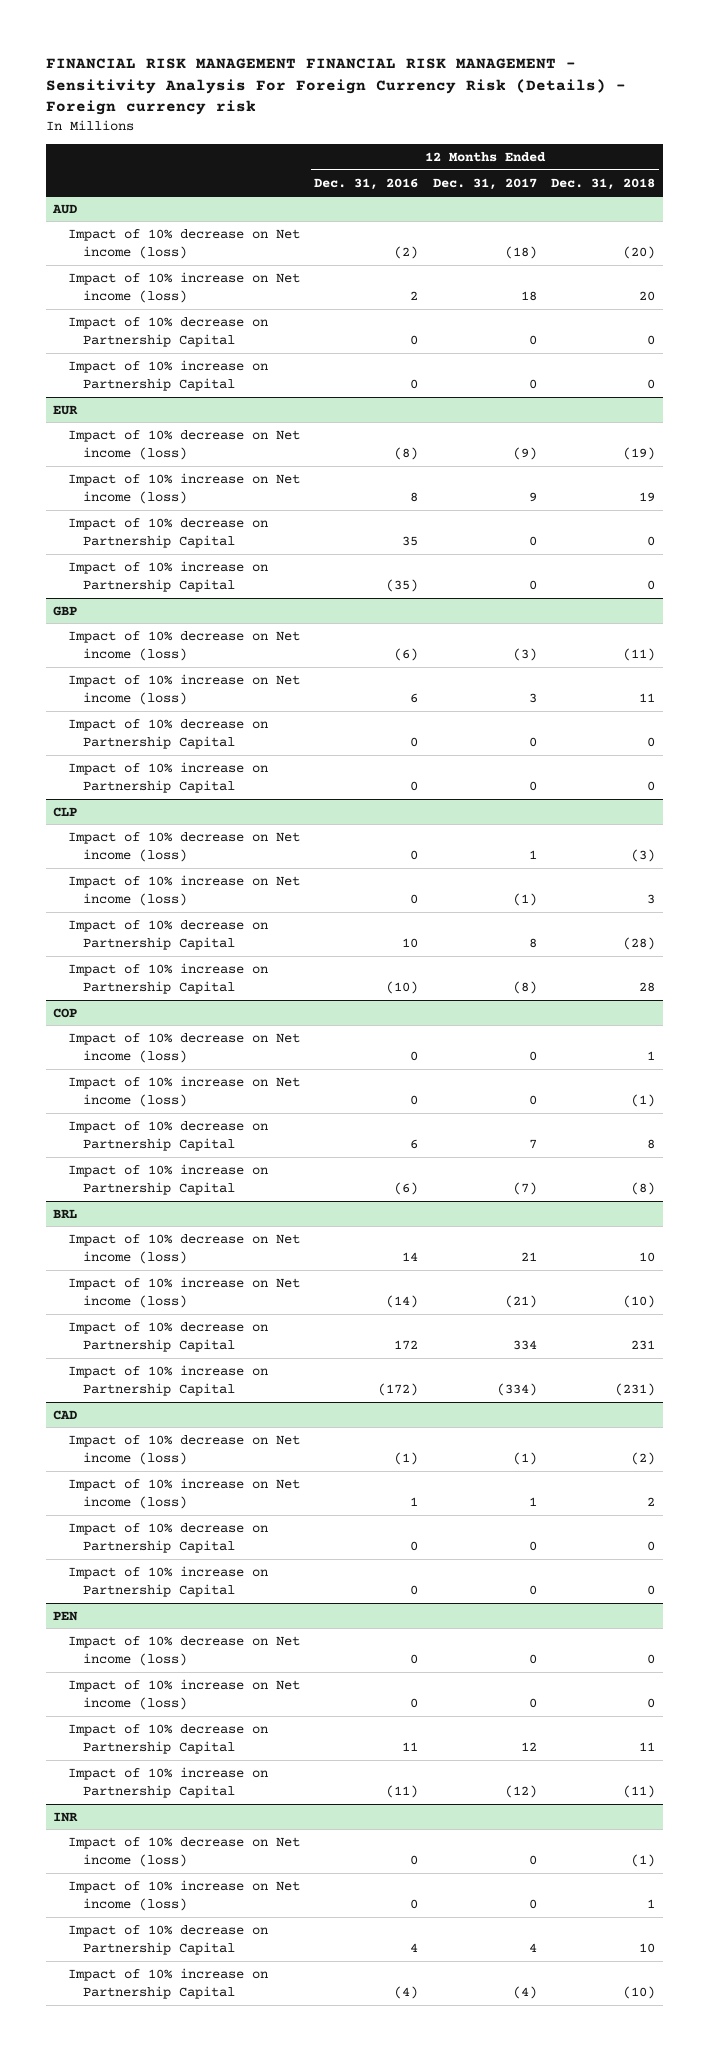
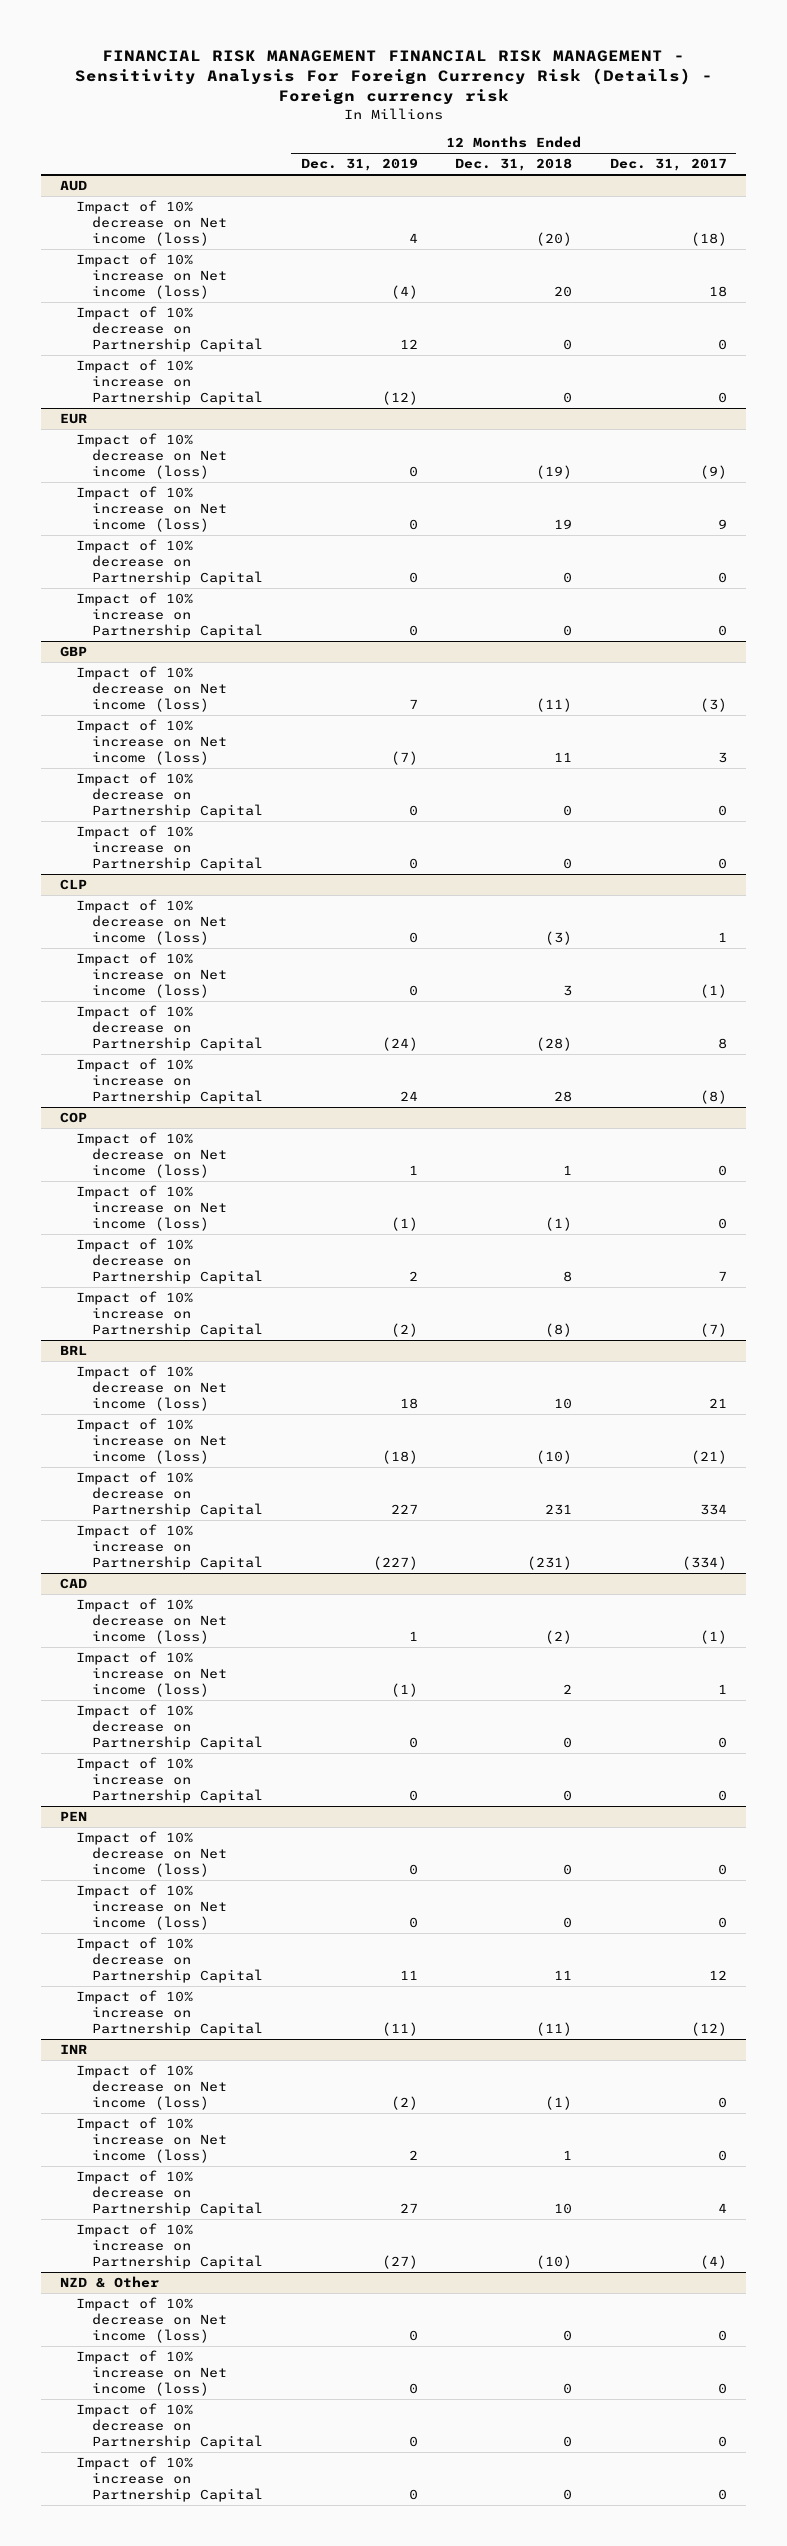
[314,177,419,190] Dec. 31, 2016 -> none
none -> [300,158,418,172] Dec. 31, 2019
none -> [60,2276,160,2289] NZD & Other
none -> [76,2297,228,2343] Impact of 10% decrease on Net income (loss)
none -> [76,2350,228,2396] Impact of 10% increase on Net income (loss)
none -> [76,2403,264,2449] Impact of 10% decrease on Partnership Capital
none -> [76,2456,264,2502] Impact of 10% increase on Partnership Capital

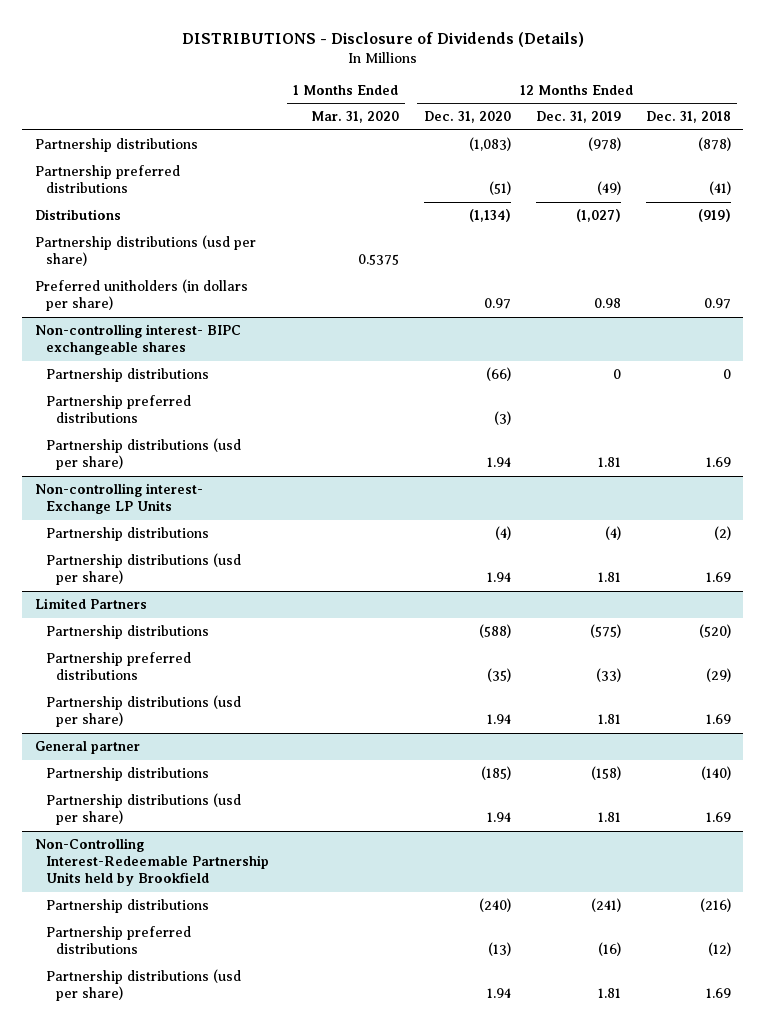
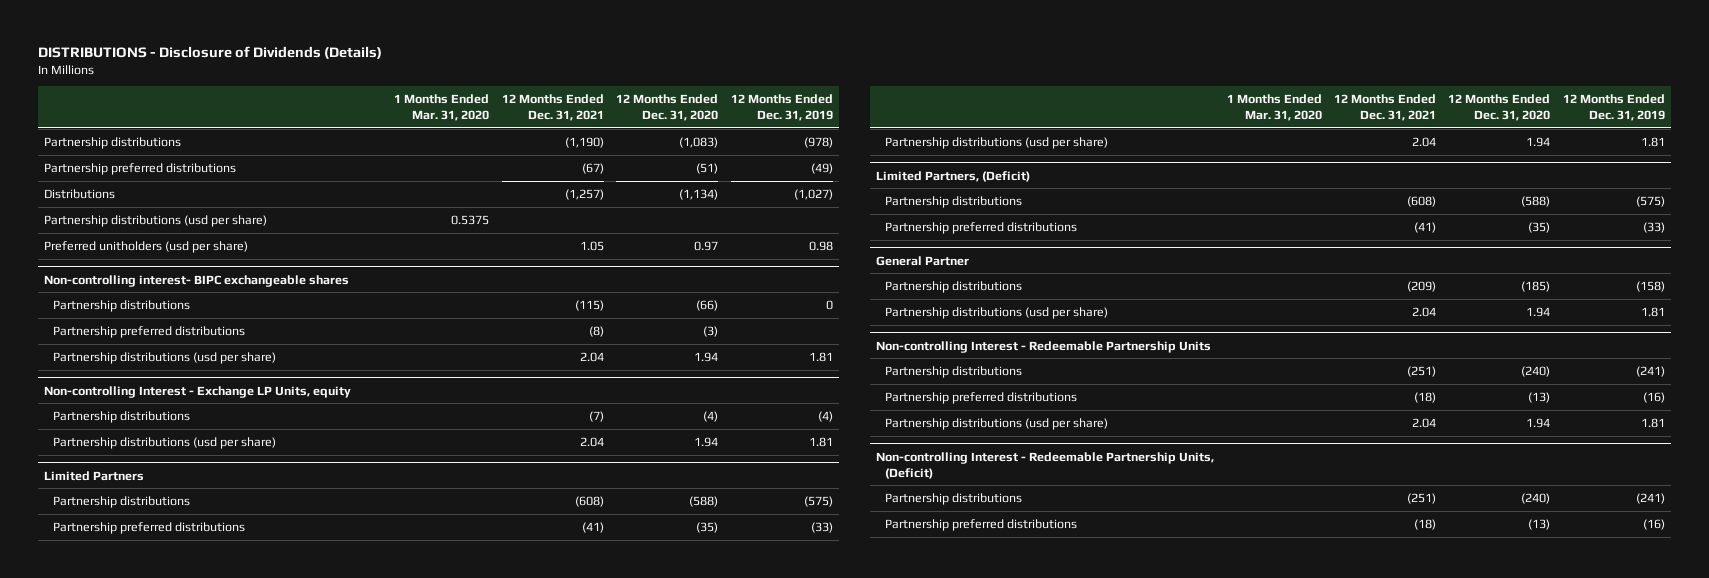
[645,111,731,124] Dec. 31, 2018 -> none
none -> [501,93,604,121] 12 Months Ended Dec. 31, 2021
[34,279,248,312] Preferred unitholders (in dollars per share) -> [43,240,248,253] Preferred unitholders (usd per share)
[34,483,203,515] Non-controlling interest- Exchange LP Units -> [43,385,351,398] Non-controlling Interest - Exchange LP Units, equity
none -> [876,170,1031,182] Limited Partners, (Deficit)
none -> [885,195,1023,208] Partnership distributions
none -> [885,221,1078,234] Partnership preferred distributions
[34,741,140,755] General partner -> [876,255,970,266] General Partner
[34,838,269,887] Non-Controlling Interest-Redeemable Partnership Units held by Brookfield -> [876,340,1212,353] Non-controlling Interest - Redeemable Partnership Units
none -> [876,451,1215,479] Non-controlling Interest - Redeemable Partnership Units, (Deficit)
none -> [885,492,1023,505] Partnership distributions
none -> [885,518,1078,531] Partnership preferred distributions

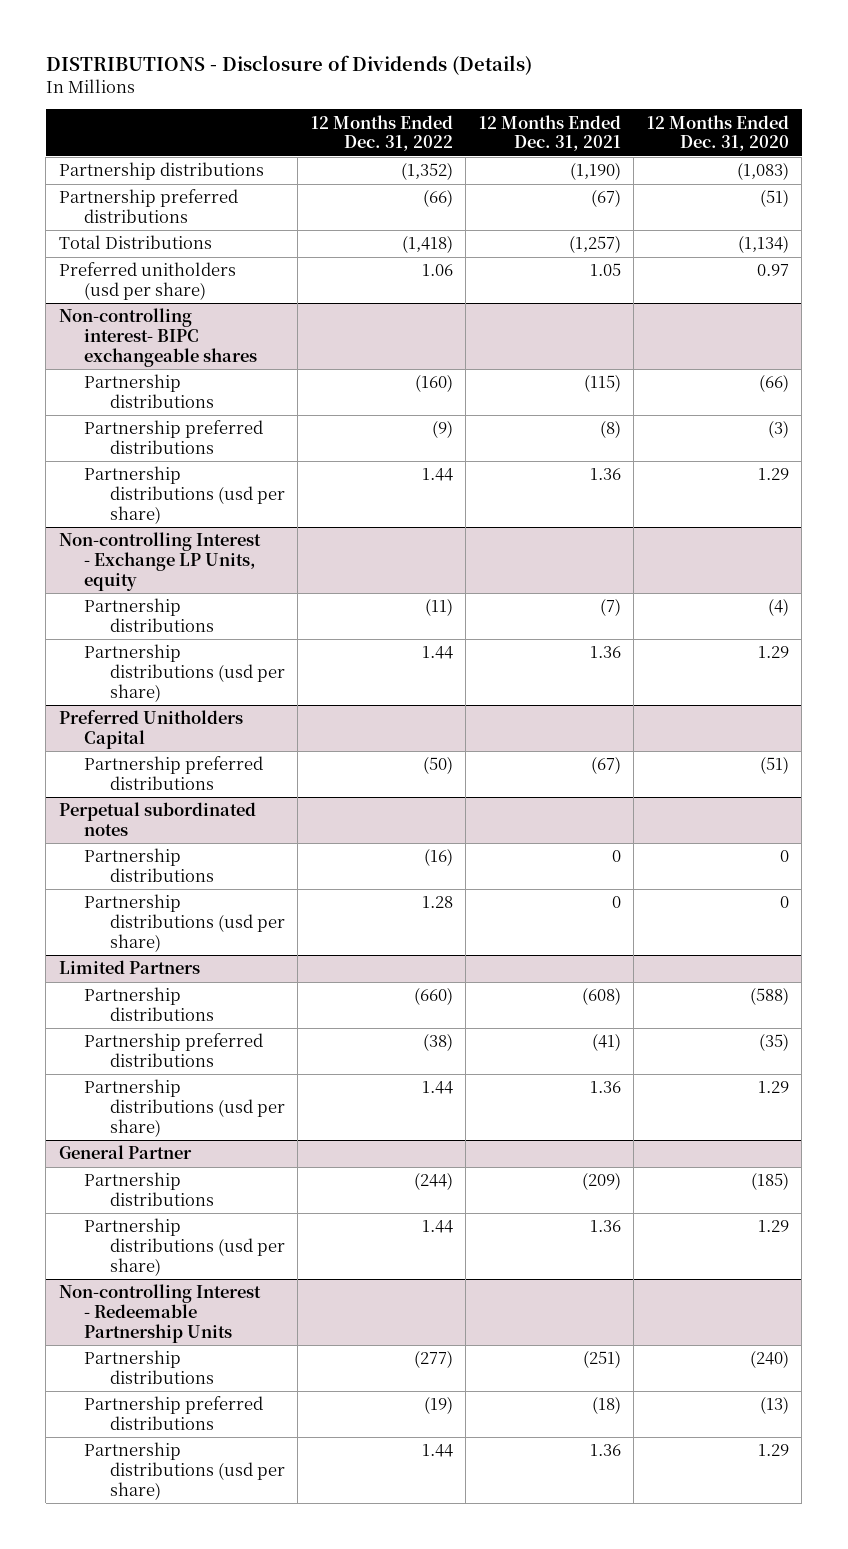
[394,93,490,121] 1 Months Ended Mar. 31, 2020 -> none
[730,93,833,121] 12 Months Ended Dec. 31, 2019 -> none
none -> [310,114,453,152] 12 Months Ended Dec. 31, 2022
[43,214,267,227] Partnership distributions (usd per share) -> none
[43,188,115,199] Distributions -> [58,235,212,250] Total Distributions
[579,351,604,362] 2.04 -> [589,468,621,481] 1.36
[694,351,719,362] 1.94 -> [757,468,789,481] 1.29
[579,436,604,447] 2.04 -> [589,646,621,659] 1.36
[694,436,719,447] 1.94 -> [757,646,789,659] 1.29
none -> [58,710,243,749] Preferred Unitholders Capital
none -> [84,756,264,790] Partnership preferred distributions
none -> [58,802,256,836] Perpetual subordinated notes
none -> [84,848,215,882] Partnership distributions
none -> [84,894,286,952] Partnership distributions (usd per share)
[876,170,1031,182] Limited Partners, (Deficit) -> none
[885,195,1023,208] Partnership distributions -> none
[885,221,1078,234] Partnership preferred distributions -> none
[1411,136,1436,147] 2.04 -> [589,1081,621,1094] 1.36
[1526,136,1551,147] 1.94 -> [757,1081,789,1094] 1.29
[1411,306,1436,317] 2.04 -> [589,1220,621,1233] 1.36
[1526,306,1551,317] 1.94 -> [757,1220,789,1233] 1.29
[876,451,1215,479] Non-controlling Interest - Redeemable Partnership Units, (Deficit) -> none
[885,492,1023,505] Partnership distributions -> none
[885,518,1078,531] Partnership preferred distributions -> none
[1411,417,1436,428] 2.04 -> [589,1444,621,1457] 1.36
[1526,417,1551,428] 1.94 -> [757,1444,789,1457] 1.29

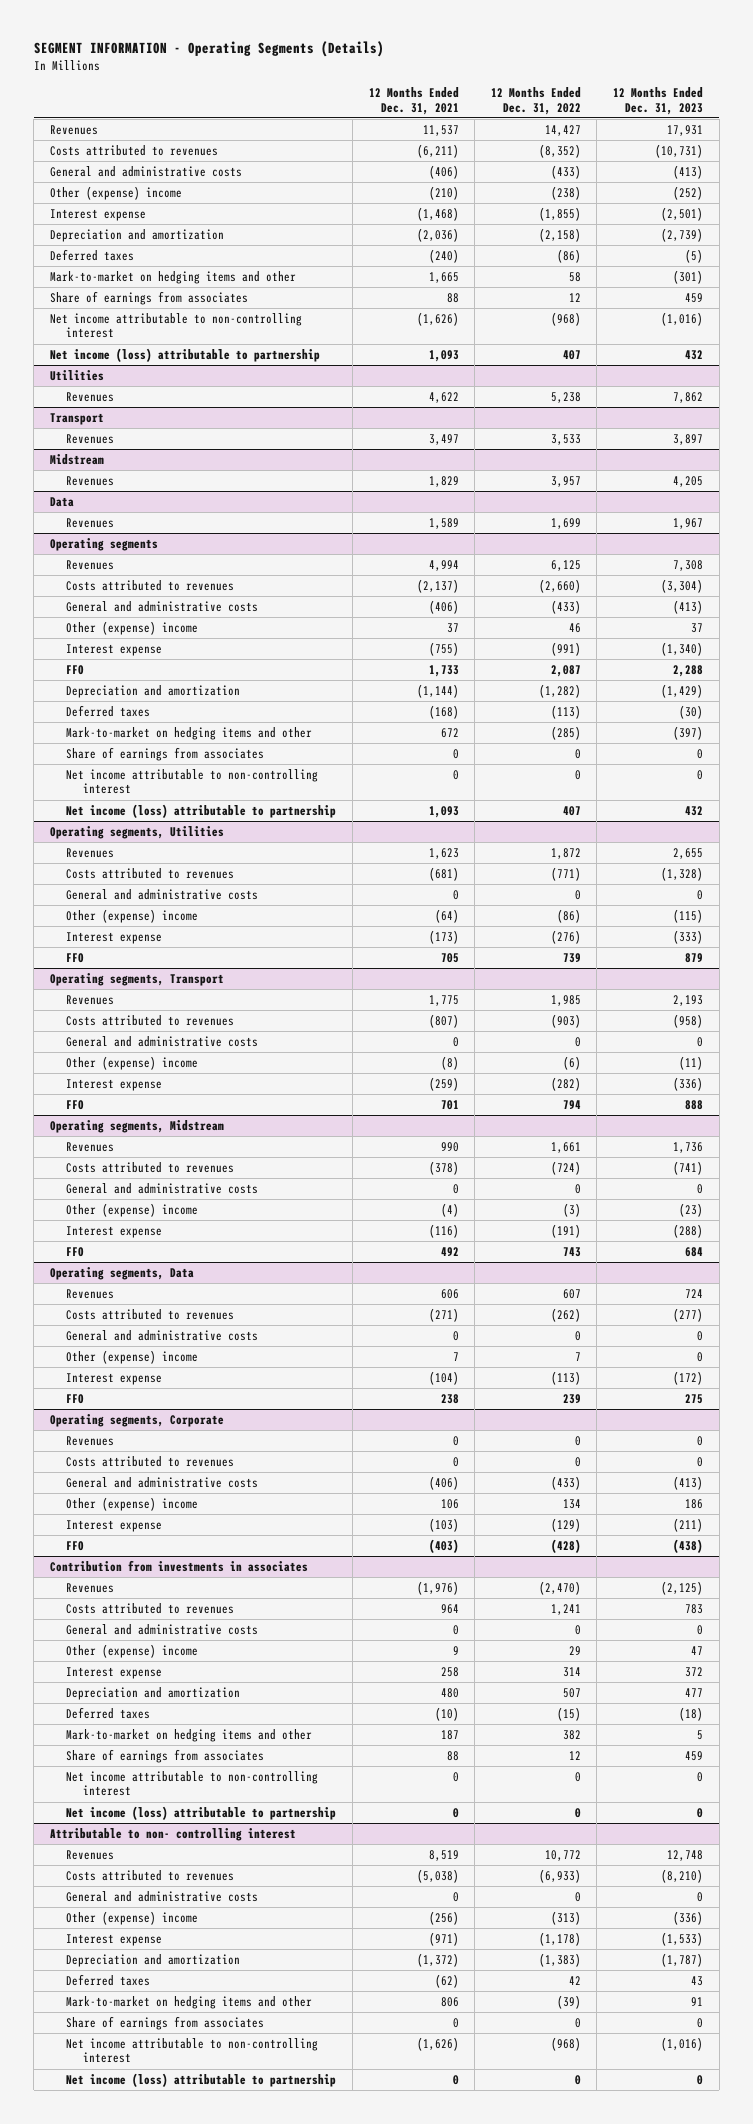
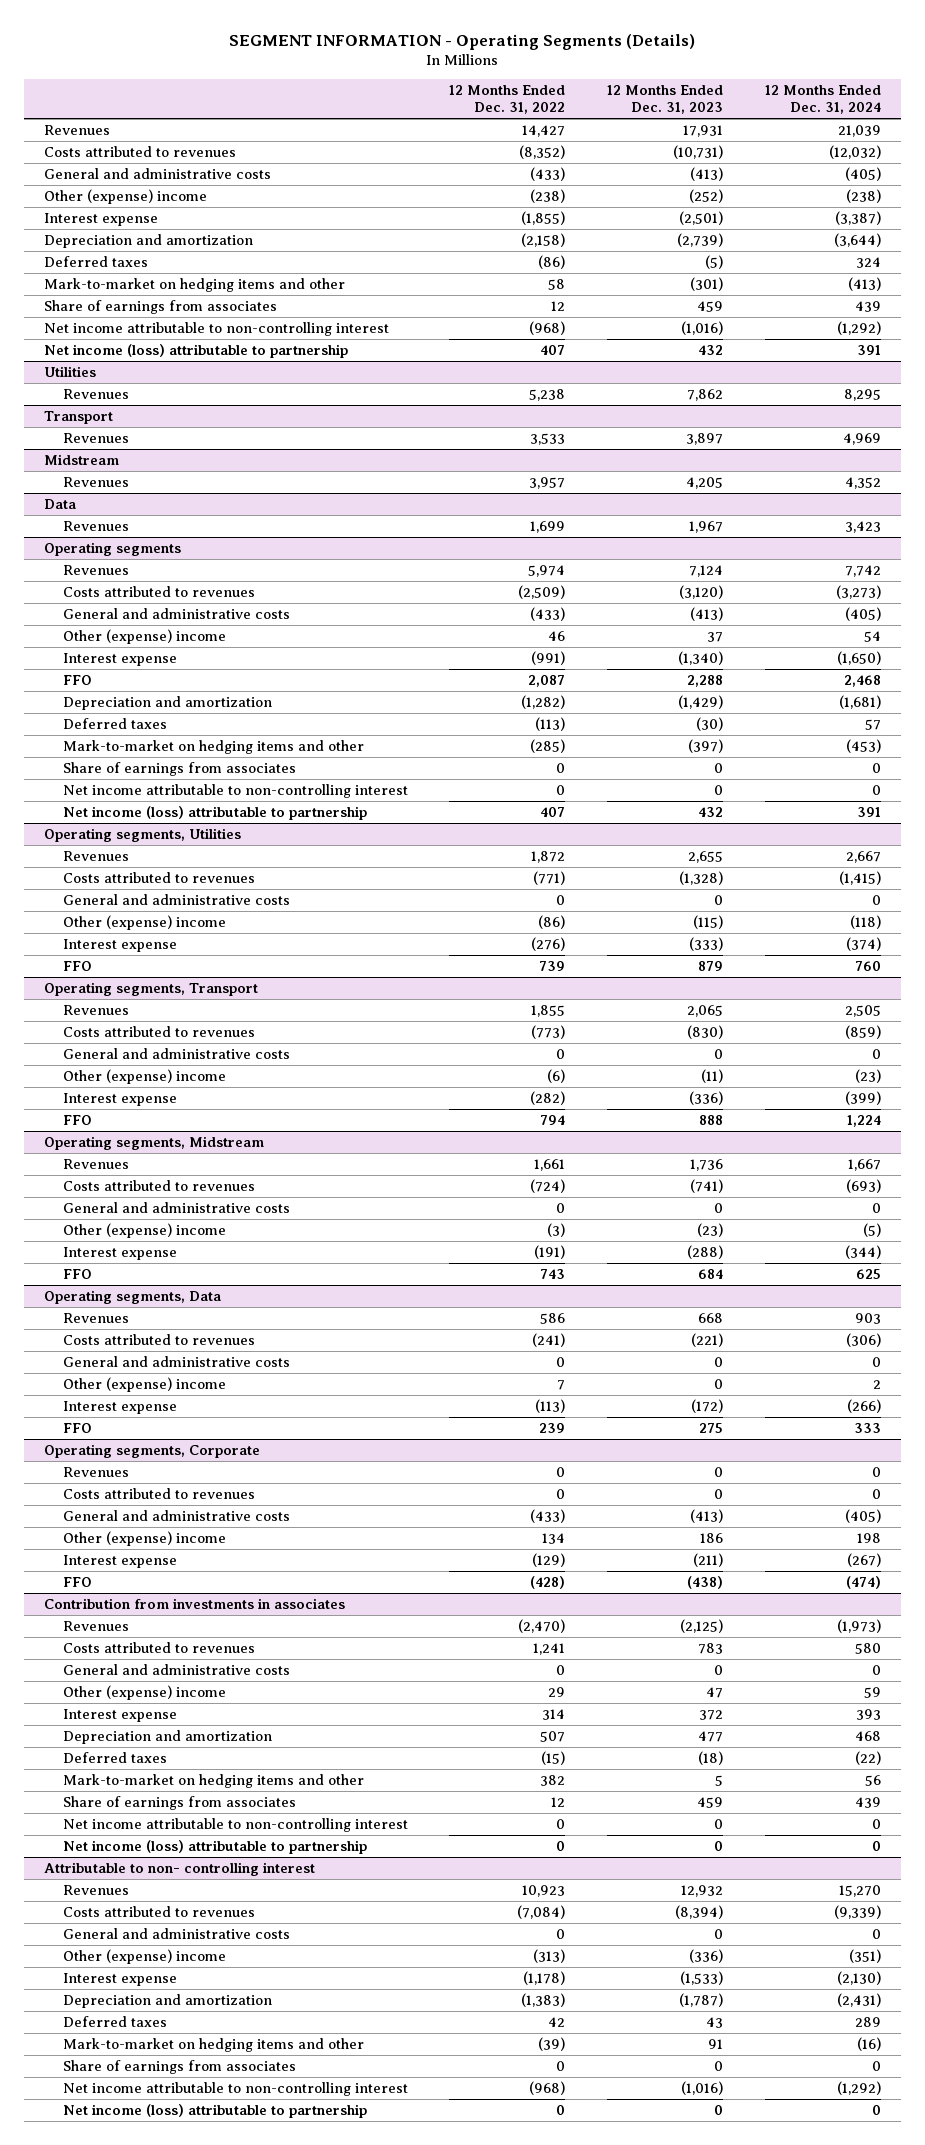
[368,87,459,115] 12 Months Ended Dec. 31, 2021 -> none
none -> [764,85,881,115] 12 Months Ended Dec. 31, 2024
[550,559,581,571] 6,125 -> [528,564,566,577] 5,974
[673,559,704,571] 7,308 -> [688,564,723,577] 7,124
[538,578,581,593] (2,660) -> [518,584,566,599] (2,509)
[661,578,704,593] (3,304) -> [678,584,723,599] (3,120)
[550,994,581,1006] 1,985 -> [531,1004,566,1017] 1,855
[673,994,704,1006] 2,193 -> [686,1004,723,1017] 2,065
[550,1013,581,1028] (903) -> [531,1024,566,1039] (773)
[673,1013,704,1028] (958) -> [686,1024,723,1039] (830)
[562,1288,581,1299] 607 -> [540,1312,566,1324] 586
[685,1288,704,1298] 724 -> [697,1312,723,1323] 668
[550,1307,581,1322] (262) -> [532,1332,566,1347] (241)
[673,1307,704,1322] (277) -> [690,1332,723,1347] (221)
[544,1849,581,1861] 10,772 -> [522,1884,566,1897] 10,923
[667,1849,704,1861] 12,748 -> [680,1884,723,1897] 12,932
[538,1868,581,1883] (6,933) -> [517,1904,566,1919] (7,084)
[661,1868,704,1883] (8,210) -> [674,1904,723,1919] (8,394)

